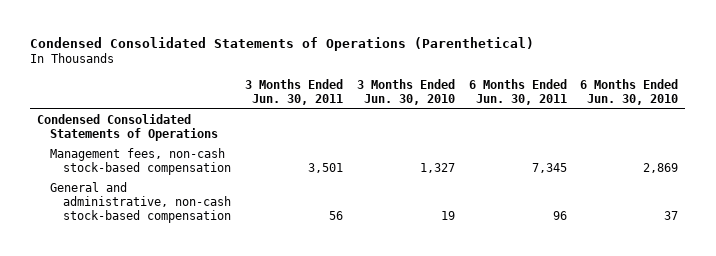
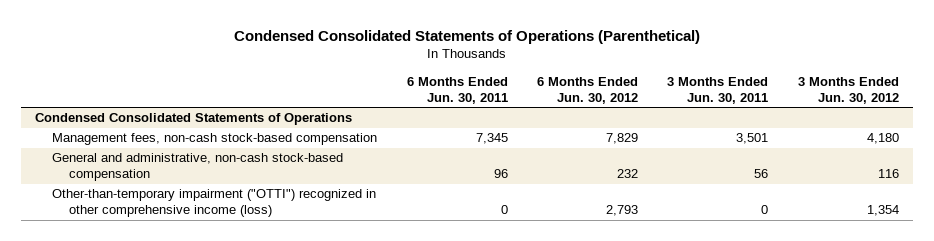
[356,78,455,105] 3 Months Ended Jun. 30, 2010 -> none
[580,78,679,105] 6 Months Ended Jun. 30, 2010 -> none
none -> [537,76,639,104] 6 Months Ended Jun. 30, 2012
none -> [797,76,899,104] 3 Months Ended Jun. 30, 2012
none -> [52,189,377,218] Other-than-temporary impairment ("OTTI") recognized in other comprehensive income (loss)

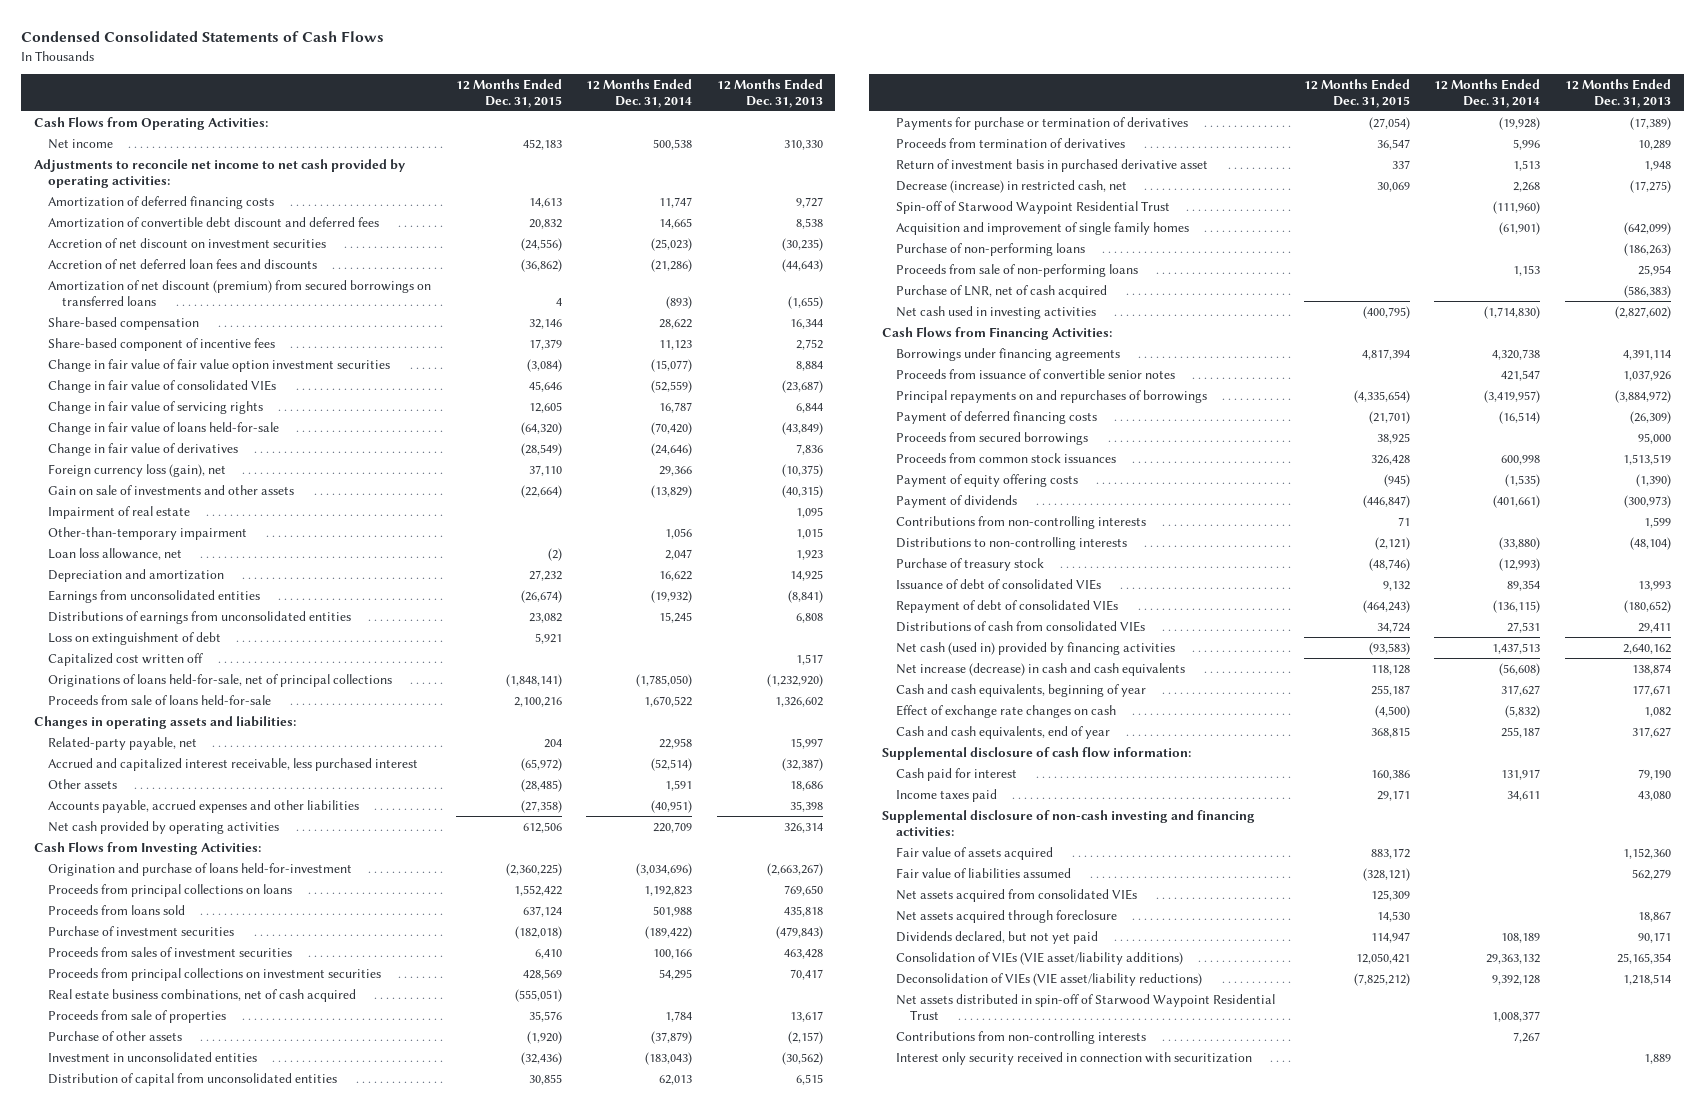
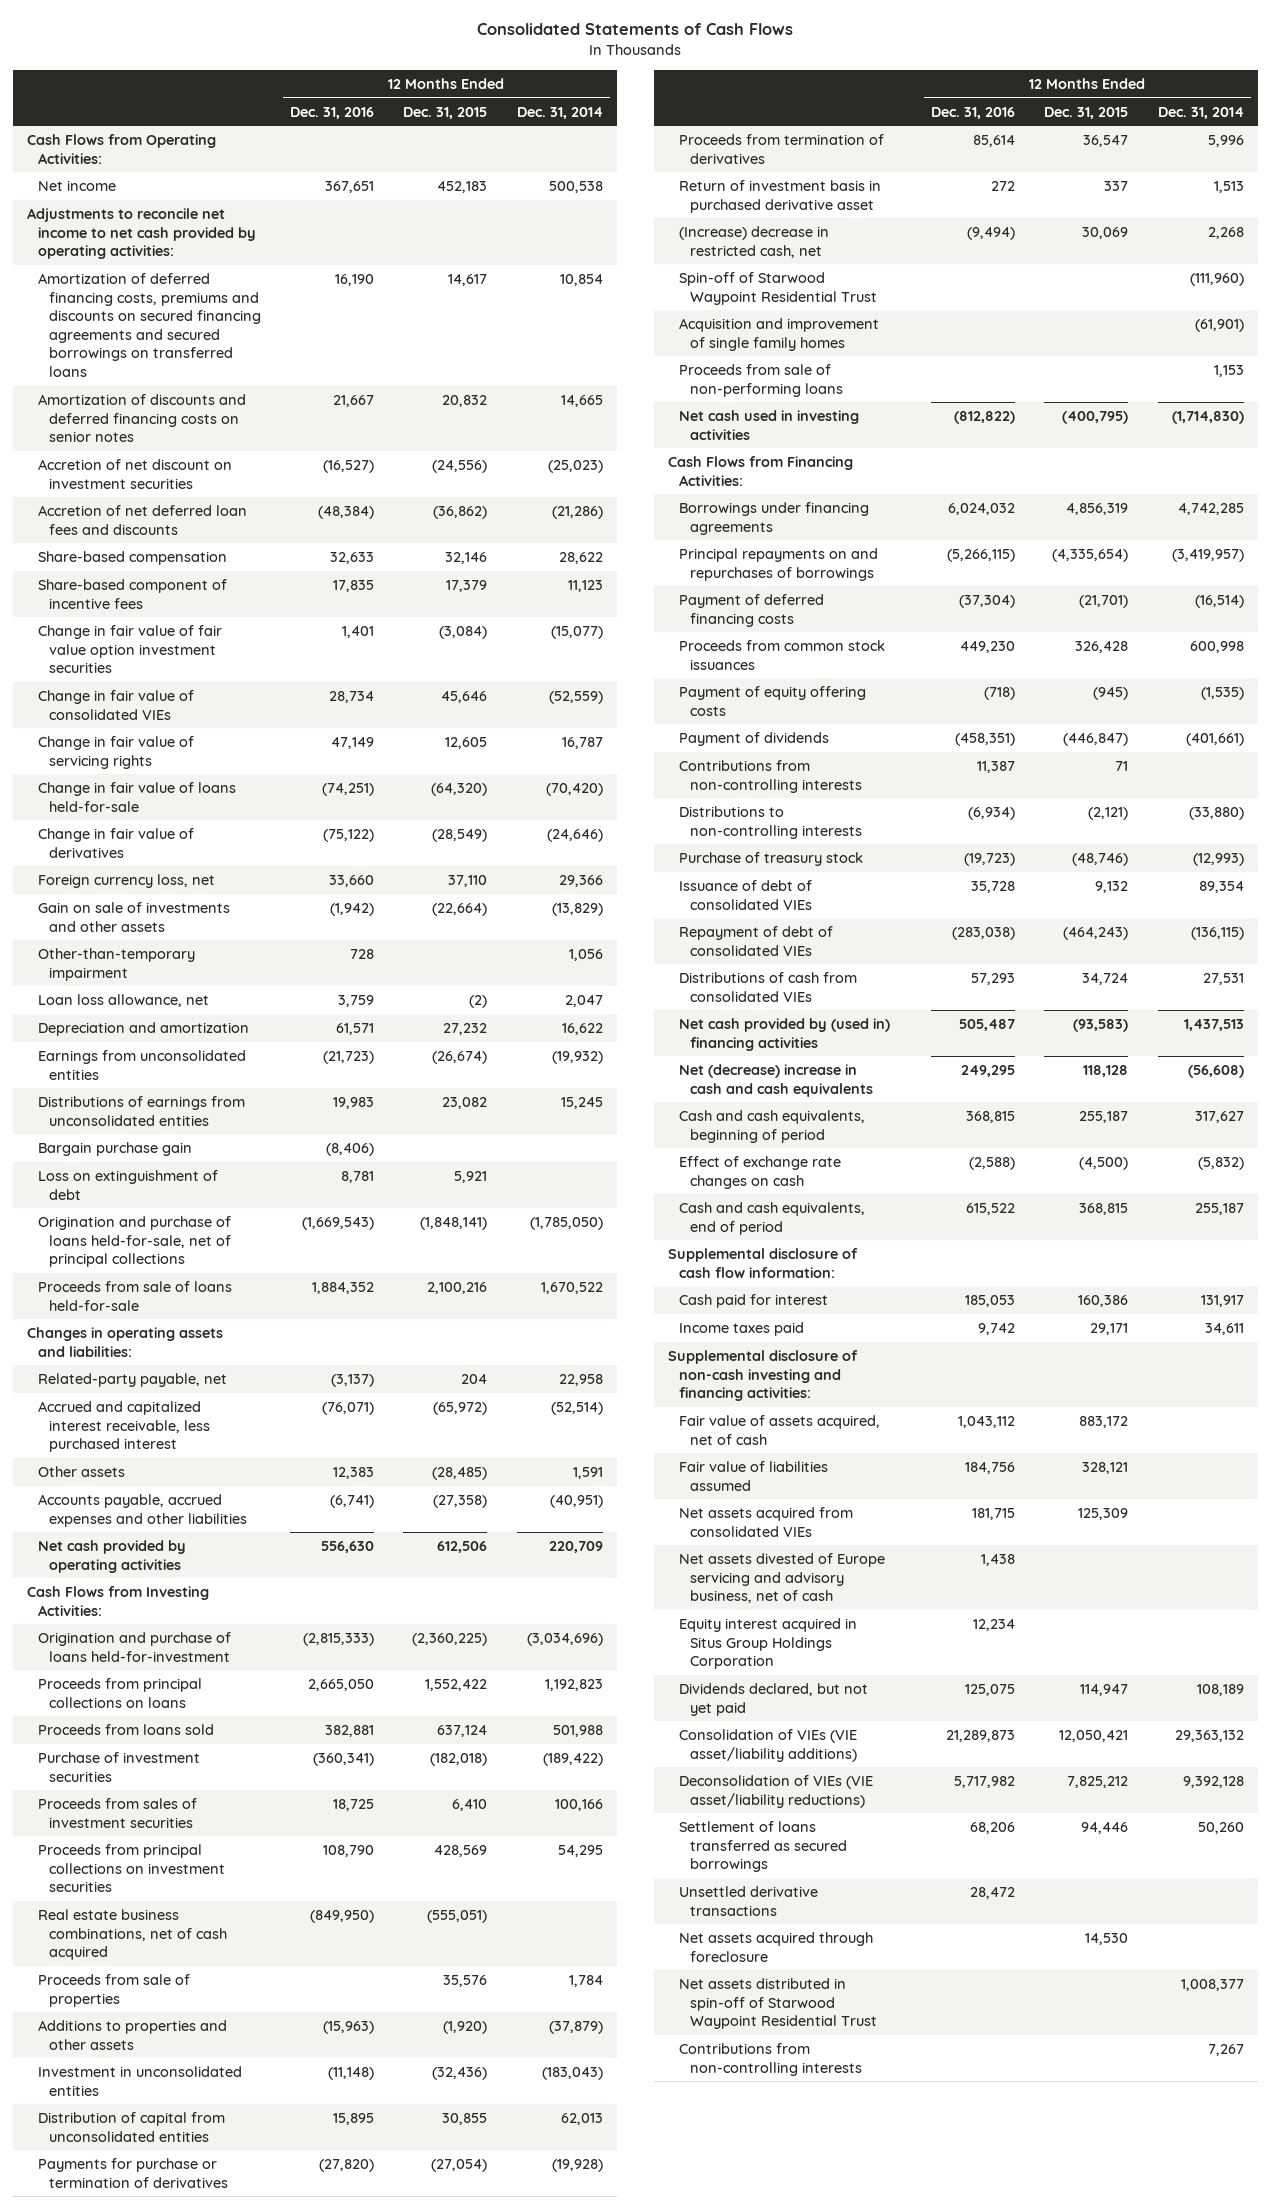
[21,31,385,43] Condensed Consolidated Statements of Cash Flows -> [477,23,794,36] Consolidated Statements of Cash Flows
[717,79,824,108] 12 Months Ended Dec. 31, 2013 -> none
none -> [290,106,375,119] Dec. 31, 2016
[47,195,274,209] Amortization of deferred financing costs -> [38,273,261,377] Amortization of deferred financing costs, premiums and discounts on secured financing agreements and secured borrowings on transferred loans
[528,197,562,208] 14,613 -> [448,274,488,287] 14,617
[659,196,693,208] 11,747 -> [559,274,603,287] 10,854
[47,216,379,228] Amortization of convertible debt discount and deferred fees -> [38,394,247,443] Amortization of discounts and deferred financing costs on senior notes
[47,279,431,306] Amortization of net discount (premium) from secured borrowings on transferred loans -> none
[47,463,226,477] Foreign currency loss (gain), net -> [38,874,216,889] Foreign currency loss, net
[47,505,190,519] Impairment of real estate -> none
none -> [38,1142,193,1157] Bargain purchase gain
[47,652,203,666] Capitalized cost written off -> none
[47,673,392,687] Originations of loans held-for-sale, net of principal collections -> [38,1216,232,1268] Origination and purchase of loans held-for-sale, net of principal collections
[47,1030,182,1041] Purchase of other assets -> [38,2020,228,2050] Additions to properties and other assets
[895,179,1127,193] Decrease (increase) in restricted cash, net -> [678,226,829,258] (Increase) decrease in restricted cash, net
[895,242,1085,256] Purchase of non-performing loans -> none
[895,284,1107,298] Purchase of LNR, net of cash acquired -> none
[895,368,1175,379] Proceeds from issuance of convertible senior notes -> none
[1361,348,1410,360] 4,817,394 -> [1066,503,1129,516] 4,856,319
[1492,348,1541,360] 4,320,738 -> [1177,503,1244,516] 4,742,285
[895,431,1088,445] Proceeds from secured borrowings -> none
[895,641,1175,655] Net cash (used in) provided by financing activities -> [678,1018,890,1051] Net cash provided by (used in) financing activities
[895,662,1185,676] Net increase (decrease) in cash and cash equivalents -> [678,1064,873,1097] Net (decrease) increase in cash and cash equivalents
[895,683,1146,697] Cash and cash equivalents, beginning of year -> [678,1110,865,1143] Cash and cash equivalents, beginning of period
[895,725,1110,739] Cash and cash equivalents, end of year -> [678,1202,865,1235] Cash and cash equivalents, end of period
[895,846,1053,860] Fair value of assets acquired -> [678,1415,880,1445] Fair value of assets acquired, net of cash
[1362,867,1410,881] (328,121) -> [1082,1462,1129,1475] 328,121
none -> [678,1553,885,1604] Net assets divested of Europe servicing and advisory business, net of cash
none -> [678,1618,857,1670] Equity interest acquired in Situs Group Holdings Corporation
[1353,972,1410,986] (7,825,212) -> [1067,1776,1129,1789] 7,825,212
none -> [678,1821,847,1873] Settlement of loans transferred as secured borrowings
none -> [678,1886,818,1916] Unsettled derivative transactions
[895,909,1117,923] Net assets acquired through foreclosure -> [678,1932,873,1962] Net assets acquired through foreclosure
[895,1051,1252,1065] Interest only security received in connection with securitization -> none

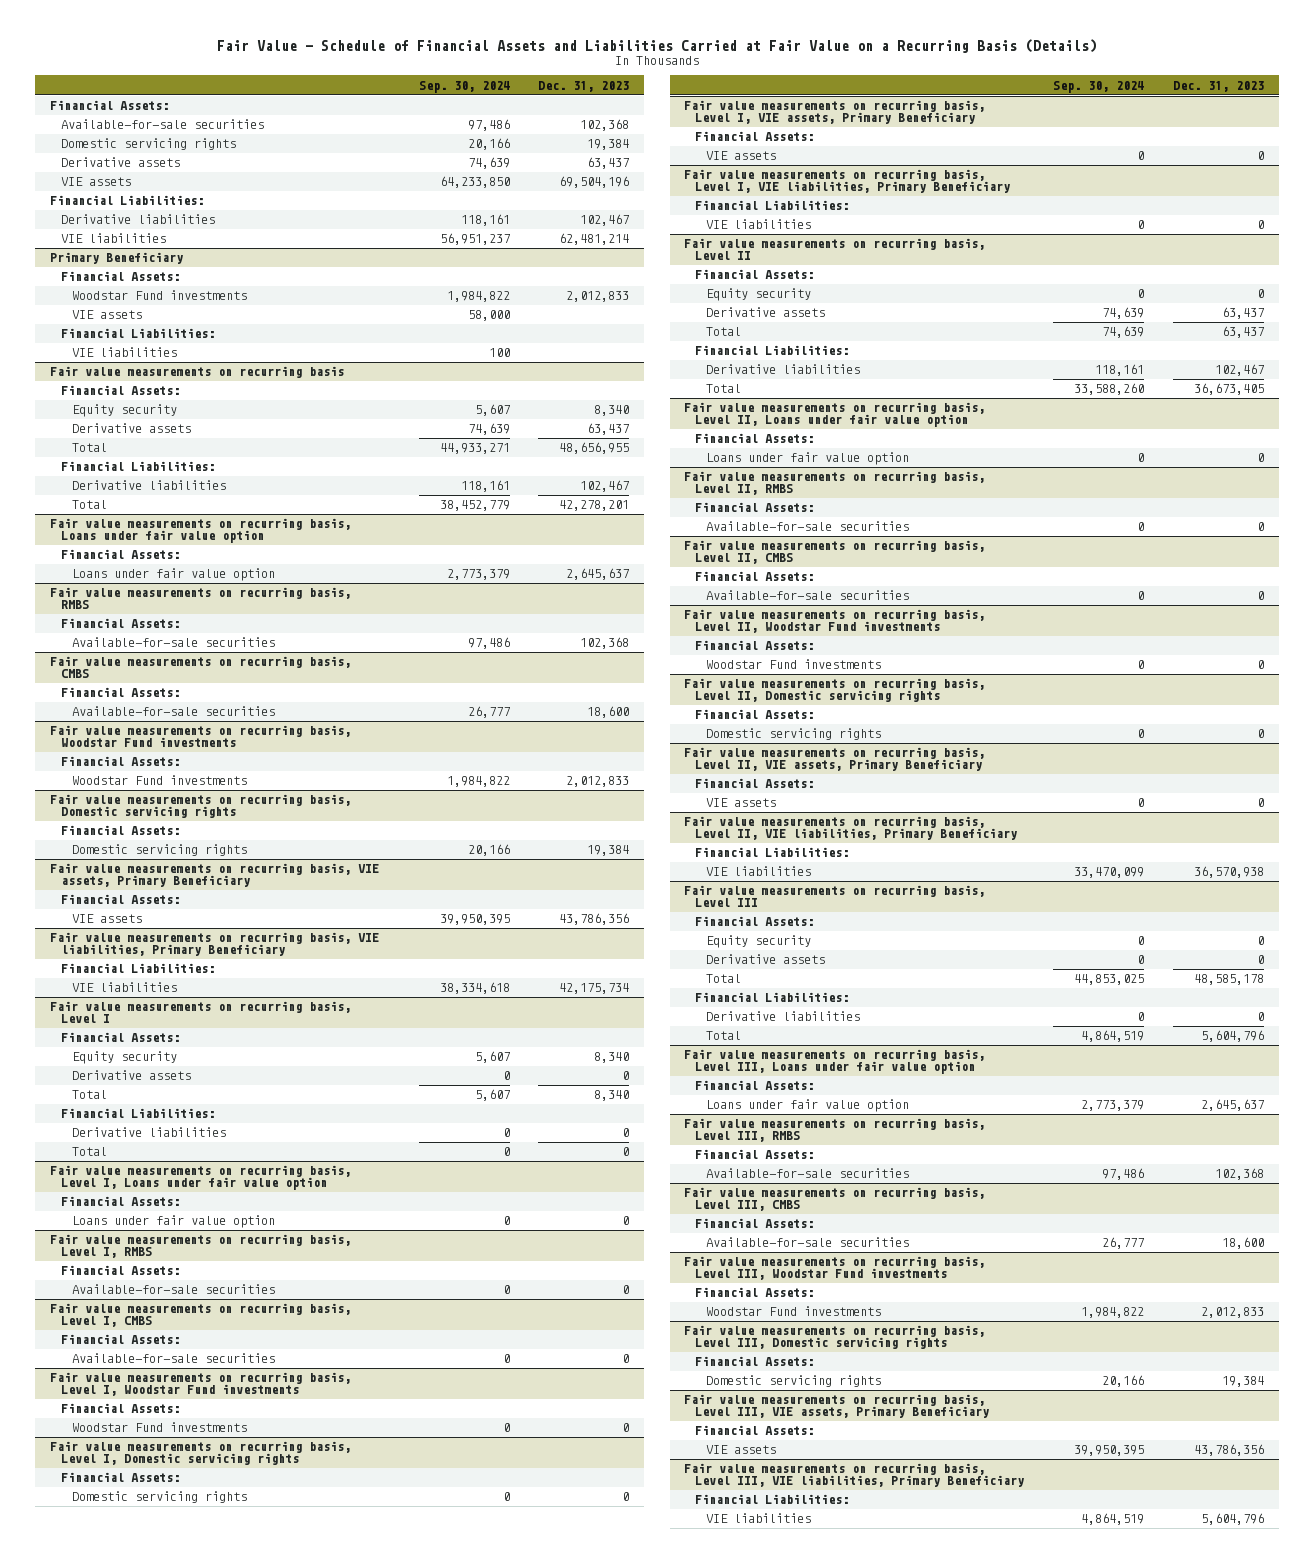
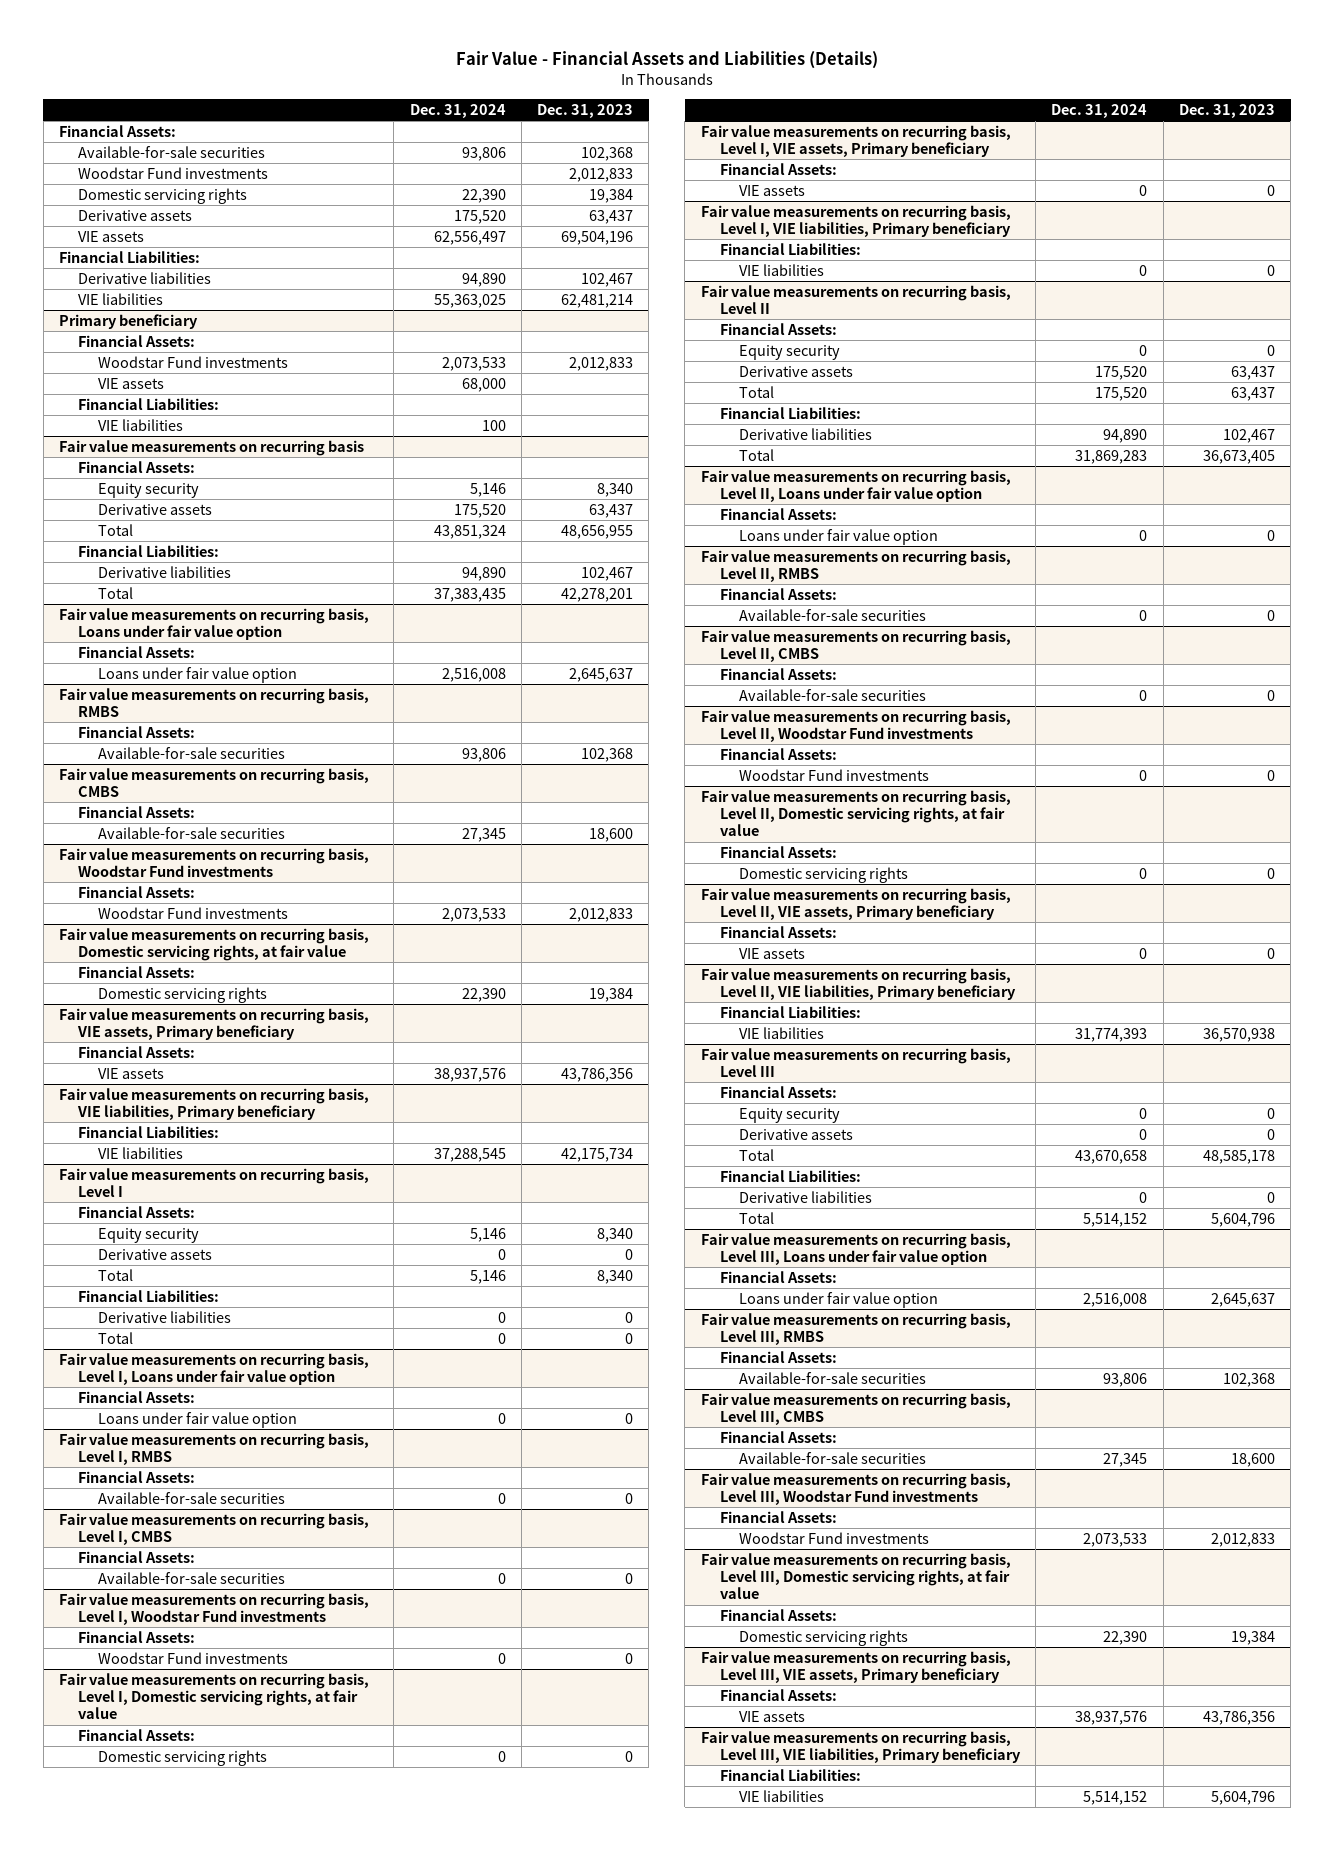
[216,39,1097,54] Fair Value - Schedule of Financial Assets and Liabilities Carried at Fair Value on a Recurring Basis (Details) -> [455,51,878,70] Fair Value - Financial Assets and Liabilities (Details)
[418,80,510,93] Sep. 30, 2024 -> none
none -> [409,104,506,119] Dec. 31, 2024
none -> [78,166,269,179] Woodstar Fund investments
[49,252,183,265] Primary Beneficiary -> [58,313,198,329] Primary beneficiary
[49,794,351,819] Fair value measurements on recurring basis, Domestic servicing rights -> [58,927,369,962] Fair value measurements on recurring basis, Domestic servicing rights, at fair value
[49,863,379,888] Fair value measurements on recurring basis, VIE assets, Primary Beneficiary -> [58,1007,369,1041] Fair value measurements on recurring basis, VIE assets, Primary beneficiary
[49,932,379,957] Fair value measurements on recurring basis, VIE liabilities, Primary Beneficiary -> [58,1087,369,1121] Fair value measurements on recurring basis, VIE liabilities, Primary beneficiary
[49,1441,351,1466] Fair value measurements on recurring basis, Level I, Domestic servicing rights -> [58,1672,369,1720] Fair value measurements on recurring basis, Level I, Domestic servicing rights, at fair value
[684,100,986,125] Fair value measurements on recurring basis, Level I, VIE assets, Primary Beneficiary -> [700,124,1011,158] Fair value measurements on recurring basis, Level I, VIE assets, Primary beneficiary
[684,169,1011,194] Fair value measurements on recurring basis, Level I, VIE liabilities, Primary Beneficiary -> [700,204,1011,238] Fair value measurements on recurring basis, Level I, VIE liabilities, Primary beneficiary
[684,678,986,703] Fair value measurements on recurring basis, Level II, Domestic servicing rights -> [700,789,1011,837] Fair value measurements on recurring basis, Level II, Domestic servicing rights, at fair value
[684,747,986,772] Fair value measurements on recurring basis, Level II, VIE assets, Primary Beneficiary -> [700,887,1011,921] Fair value measurements on recurring basis, Level II, VIE assets, Primary beneficiary
[684,816,1018,841] Fair value measurements on recurring basis, Level II, VIE liabilities, Primary Beneficiary -> [700,967,1016,1001] Fair value measurements on recurring basis, Level II, VIE liabilities, Primary beneficiary
[684,1325,986,1350] Fair value measurements on recurring basis, Level III, Domestic servicing rights -> [700,1552,1011,1600] Fair value measurements on recurring basis, Level III, Domestic servicing rights, at fair value
[684,1394,990,1419] Fair value measurements on recurring basis, Level III, VIE assets, Primary Beneficiary -> [700,1650,1011,1684] Fair value measurements on recurring basis, Level III, VIE assets, Primary beneficiary
[684,1463,1025,1488] Fair value measurements on recurring basis, Level III, VIE liabilities, Primary Beneficiary -> [700,1730,1021,1764] Fair value measurements on recurring basis, Level III, VIE liabilities, Primary beneficiary

